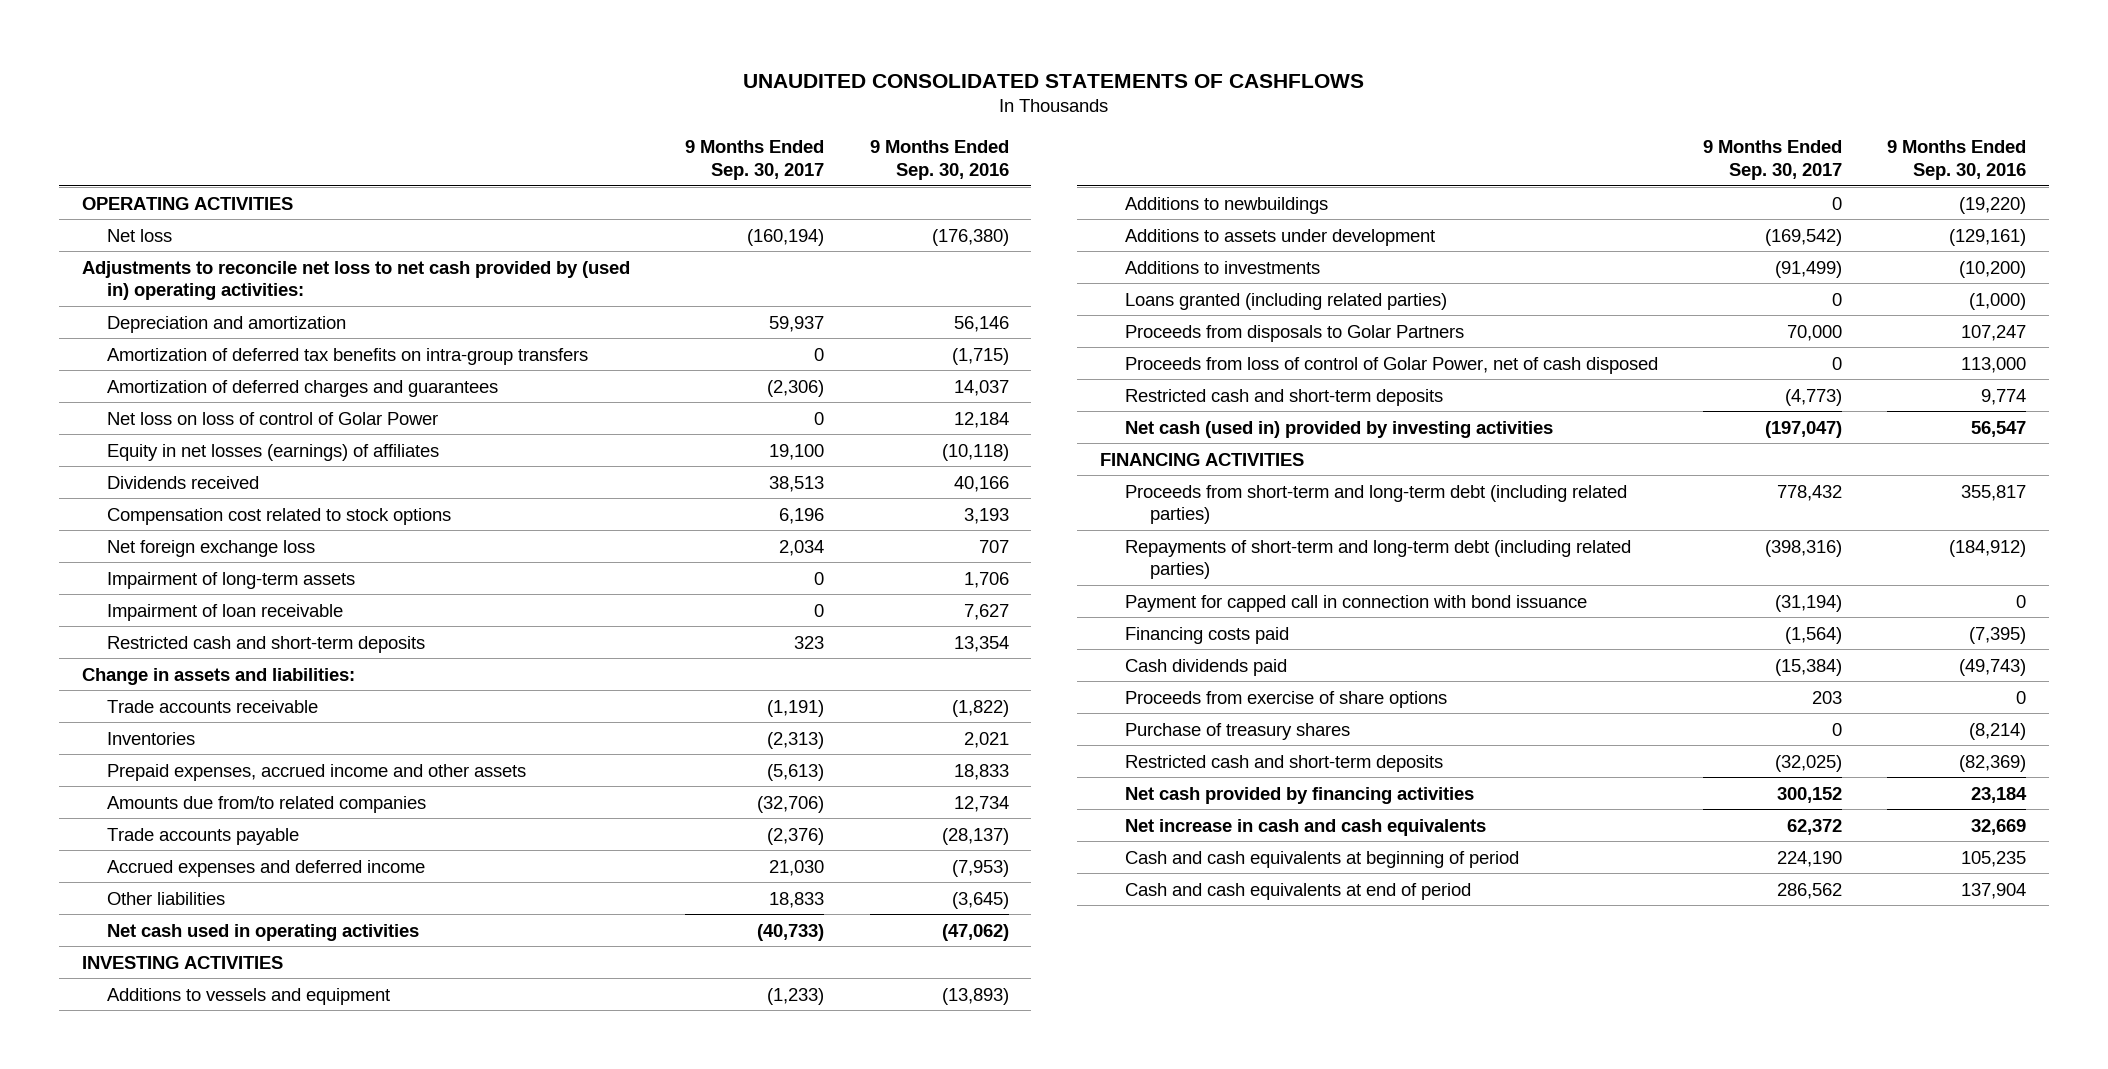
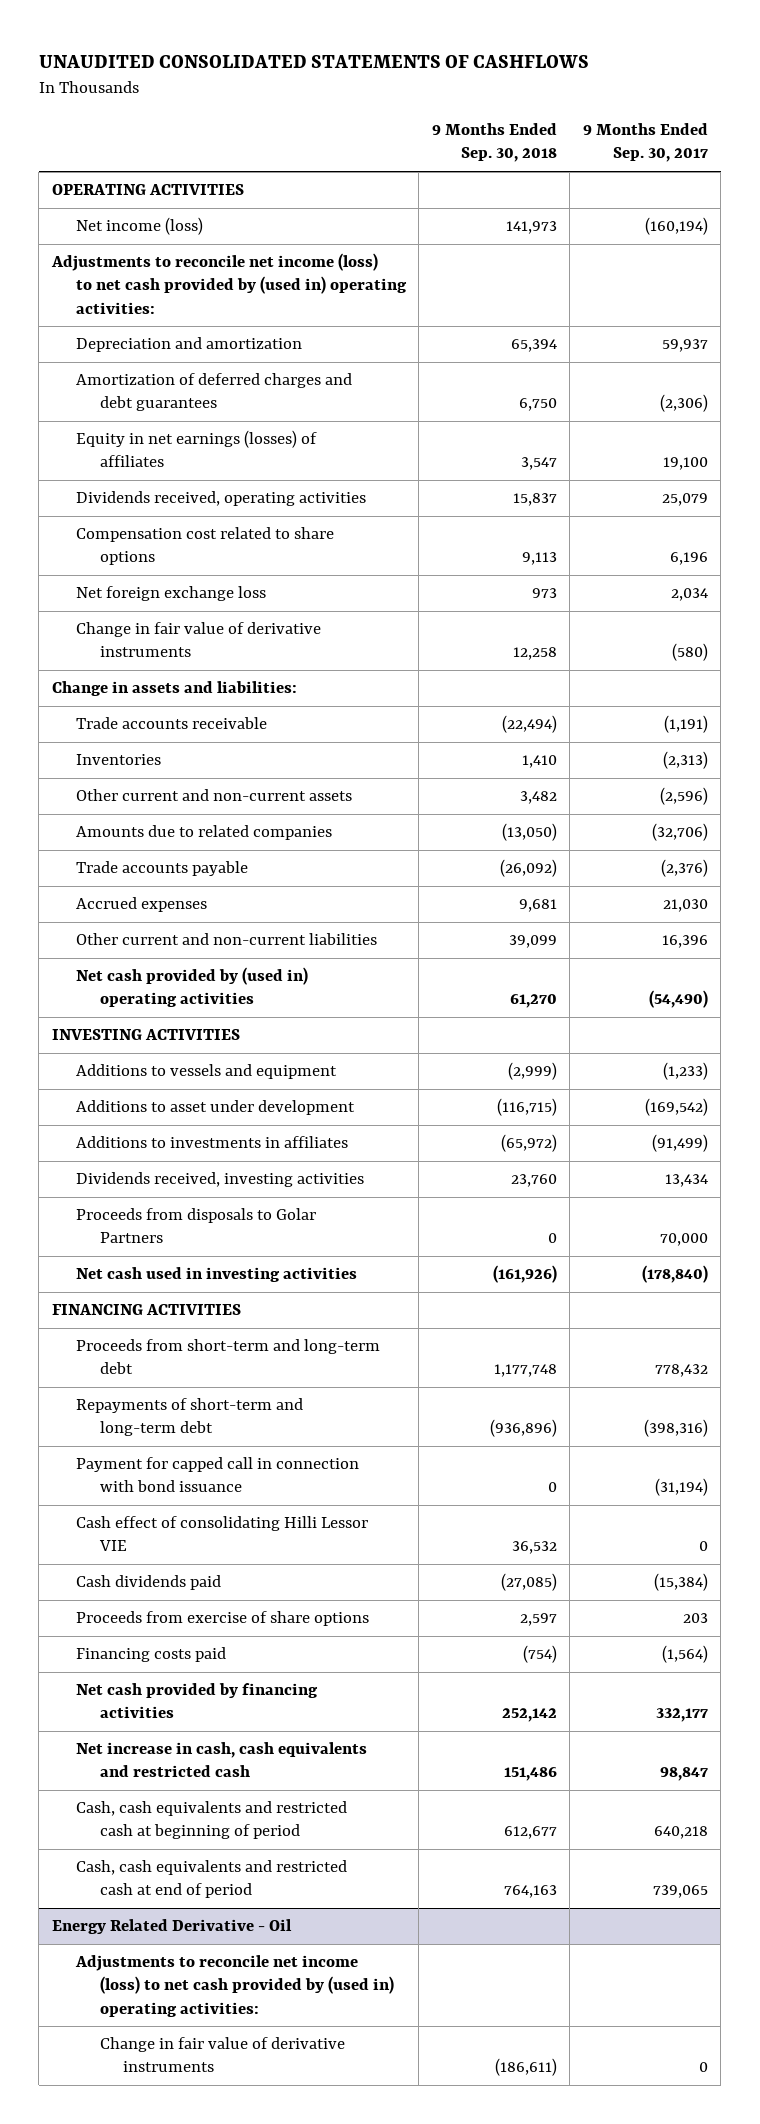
[869,140,1009,180] 9 Months Ended Sep. 30, 2016 -> none
none -> [431,123,557,163] 9 Months Ended Sep. 30, 2018
[107,228,173,242] Net loss -> [75,217,203,236] Net income (loss)
[82,260,631,300] Adjustments to reconcile net loss to net cash provided by (used in) operating activities: -> [50,253,407,314] Adjustments to reconcile net income (loss) to net cash provided by (used in) operating activities:
[107,347,589,365] Amortization of deferred tax benefits on intra-group transfers -> none
[107,411,439,425] Net loss on loss of control of Golar Power -> none
[107,379,499,397] Amortization of deferred charges and guarantees -> [75,373,352,412] Amortization of deferred charges and debt guarantees
[107,443,440,461] Equity in net losses (earnings) of affiliates -> [75,430,317,468] Equity in net earnings (losses) of affiliates
[107,475,260,489] Dividends received -> [75,491,366,507] Dividends received, operating activities
[769,475,825,492] 38,513 -> [661,493,708,507] 25,079
[107,507,452,525] Compensation cost related to stock options -> [75,527,334,566] Compensation cost related to share options
[107,571,356,589] Impairment of long-term assets -> none
[107,603,344,621] Impairment of loan receivable -> none
[107,635,426,653] Restricted cash and short-term deposits -> none
none -> [75,622,321,658] Change in fair value of derivative instruments
[107,763,527,781] Prepaid expenses, accrued income and other assets -> [75,789,352,802] Other current and non-current assets
[767,763,825,781] (5,613) -> [659,787,708,806] (2,596)
[107,795,427,813] Amounts due from/to related companies -> [75,825,332,841] Amounts due to related companies
[107,891,226,905] Other liabilities -> none
[107,859,426,877] Accrued expenses and deferred income -> [75,897,207,913] Accrued expenses
none -> [75,933,377,946] Other current and non-current liabilities
[107,923,420,941] Net cash used in operating activities -> [75,967,308,1008] Net cash provided by (used in) operating activities
[757,923,825,941] (40,733) -> [648,990,708,1009] (54,490)
[1124,228,1435,246] Additions to assets under development -> none
[1124,292,1447,310] Loans granted (including related parties) -> none
[1124,196,1328,214] Additions to newbuildings -> [75,1100,355,1116] Additions to asset under development
[1832,196,1843,210] 0 -> [644,1098,708,1117] (169,542)
[1124,260,1320,274] Additions to investments -> [75,1136,348,1149] Additions to investments in affiliates
none -> [75,1172,364,1188] Dividends received, investing activities
[1124,356,1658,374] Proceeds from loss of control of Golar Power, net of cash disposed -> none
[1124,388,1443,406] Restricted cash and short-term deposits -> none
[1124,420,1553,438] Net cash (used in) provided by investing activities -> [75,1267,357,1283] Net cash used in investing activities
[1765,420,1843,438] (197,047) -> [641,1265,708,1284] (178,840)
[1124,484,1627,524] Proceeds from short-term and long-term debt (including related parties) -> [75,1339,380,1375] Proceeds from short-term and long-term debt
[1124,539,1631,579] Repayments of short-term and long-term debt (including related parties) -> [75,1398,303,1437] Repayments of short-term and long-term debt
none -> [75,1516,368,1552] Cash effect of consolidating Hilli Lessor VIE
[1124,722,1350,740] Purchase of treasury shares -> none
[1124,754,1443,772] Restricted cash and short-term deposits -> none
[1124,626,1289,644] Financing costs paid -> [75,1647,226,1663] Financing costs paid
[1777,786,1843,803] 300,152 -> [655,1708,708,1723] 332,177
[1124,818,1486,836] Net increase in cash and cash equivalents -> [75,1742,367,1778] Net increase in cash, cash equivalents and restricted cash
[1787,818,1843,835] 62,372 -> [659,1767,708,1782] 98,847
[1124,850,1519,868] Cash and cash equivalents at beginning of period -> [75,1801,347,1840] Cash, cash equivalents and restricted cash at beginning of period
[1777,850,1843,867] 224,190 -> [653,1826,708,1840] 640,218
[1124,882,1471,900] Cash and cash equivalents at end of period -> [75,1860,347,1899] Cash, cash equivalents and restricted cash at end of period
[1777,882,1843,899] 286,562 -> [652,1885,708,1899] 739,065
none -> [51,1919,292,1935] Energy Related Derivative - Oil
none -> [74,1955,394,2017] Adjustments to reconcile net income (loss) to net cash provided by (used in) operating activities:
none -> [99,2037,345,2073] Change in fair value of derivative instruments

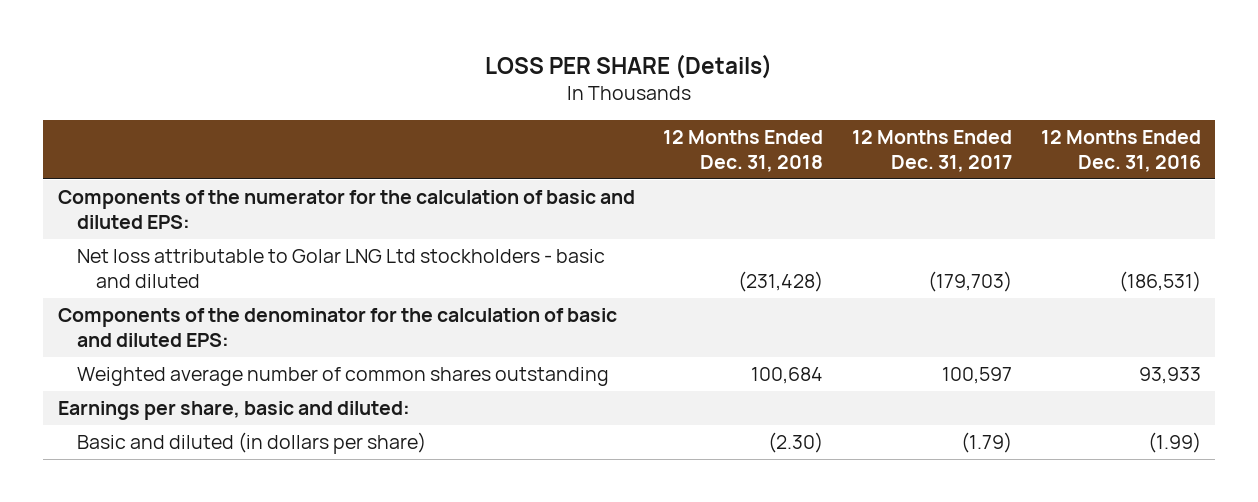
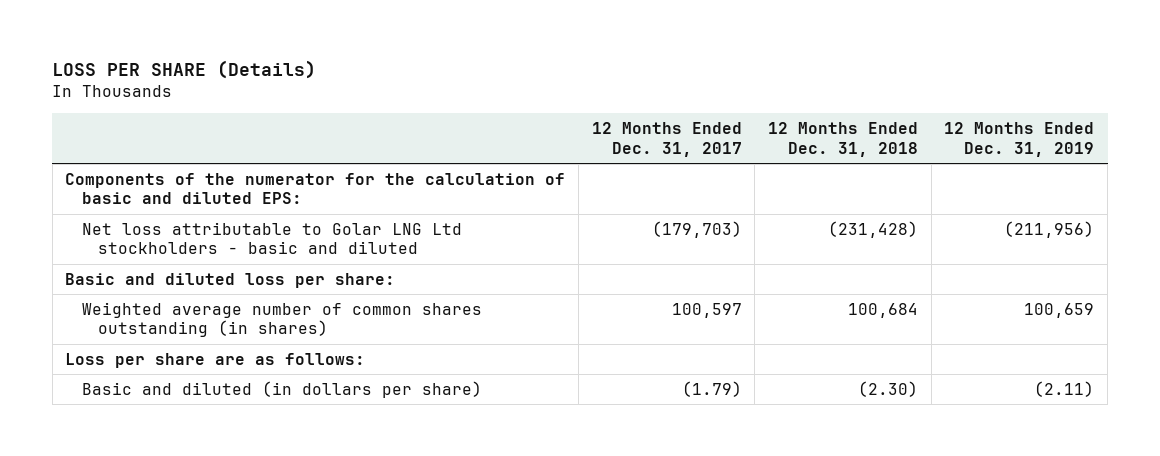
[1040,129,1201,172] 12 Months Ended Dec. 31, 2016 -> none
none -> [944,121,1095,157] 12 Months Ended Dec. 31, 2019
[57,308,617,348] Components of the denominator for the calculation of basic and diluted EPS: -> [65,272,396,288] Basic and diluted loss per share:
[77,367,610,387] Weighted average number of common shares outstanding -> [81,301,482,338] Weighted average number of common shares outstanding (in shares)
[57,401,410,421] Earnings per share, basic and diluted: -> [65,352,366,368] Loss per share are as follows:

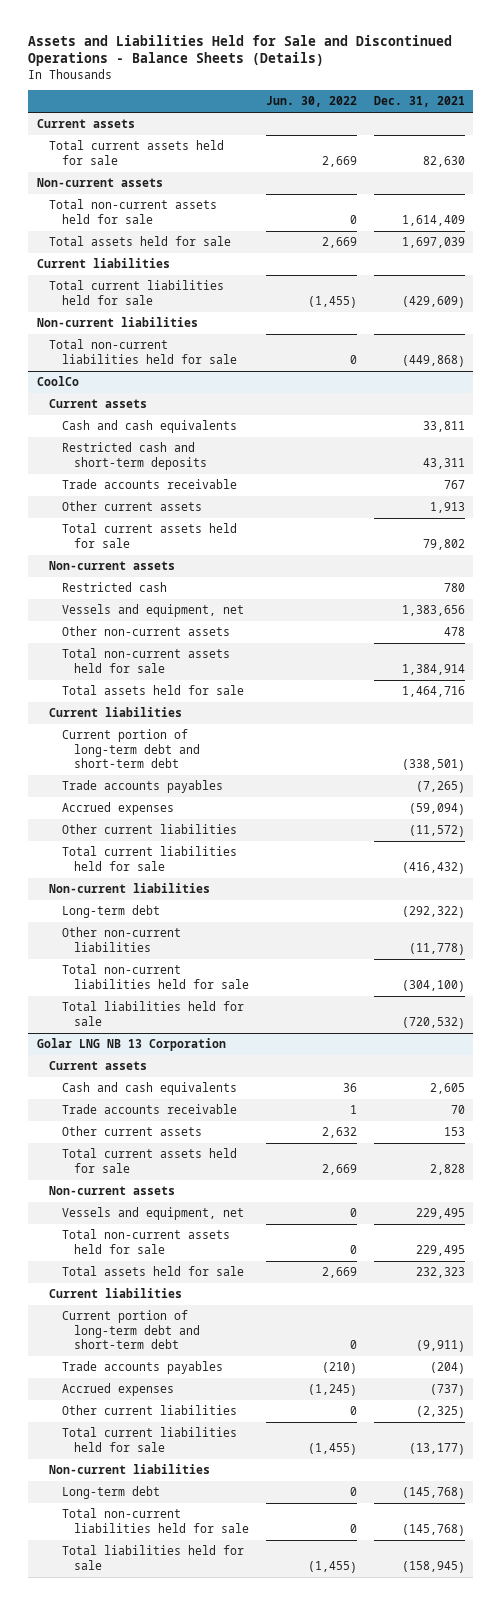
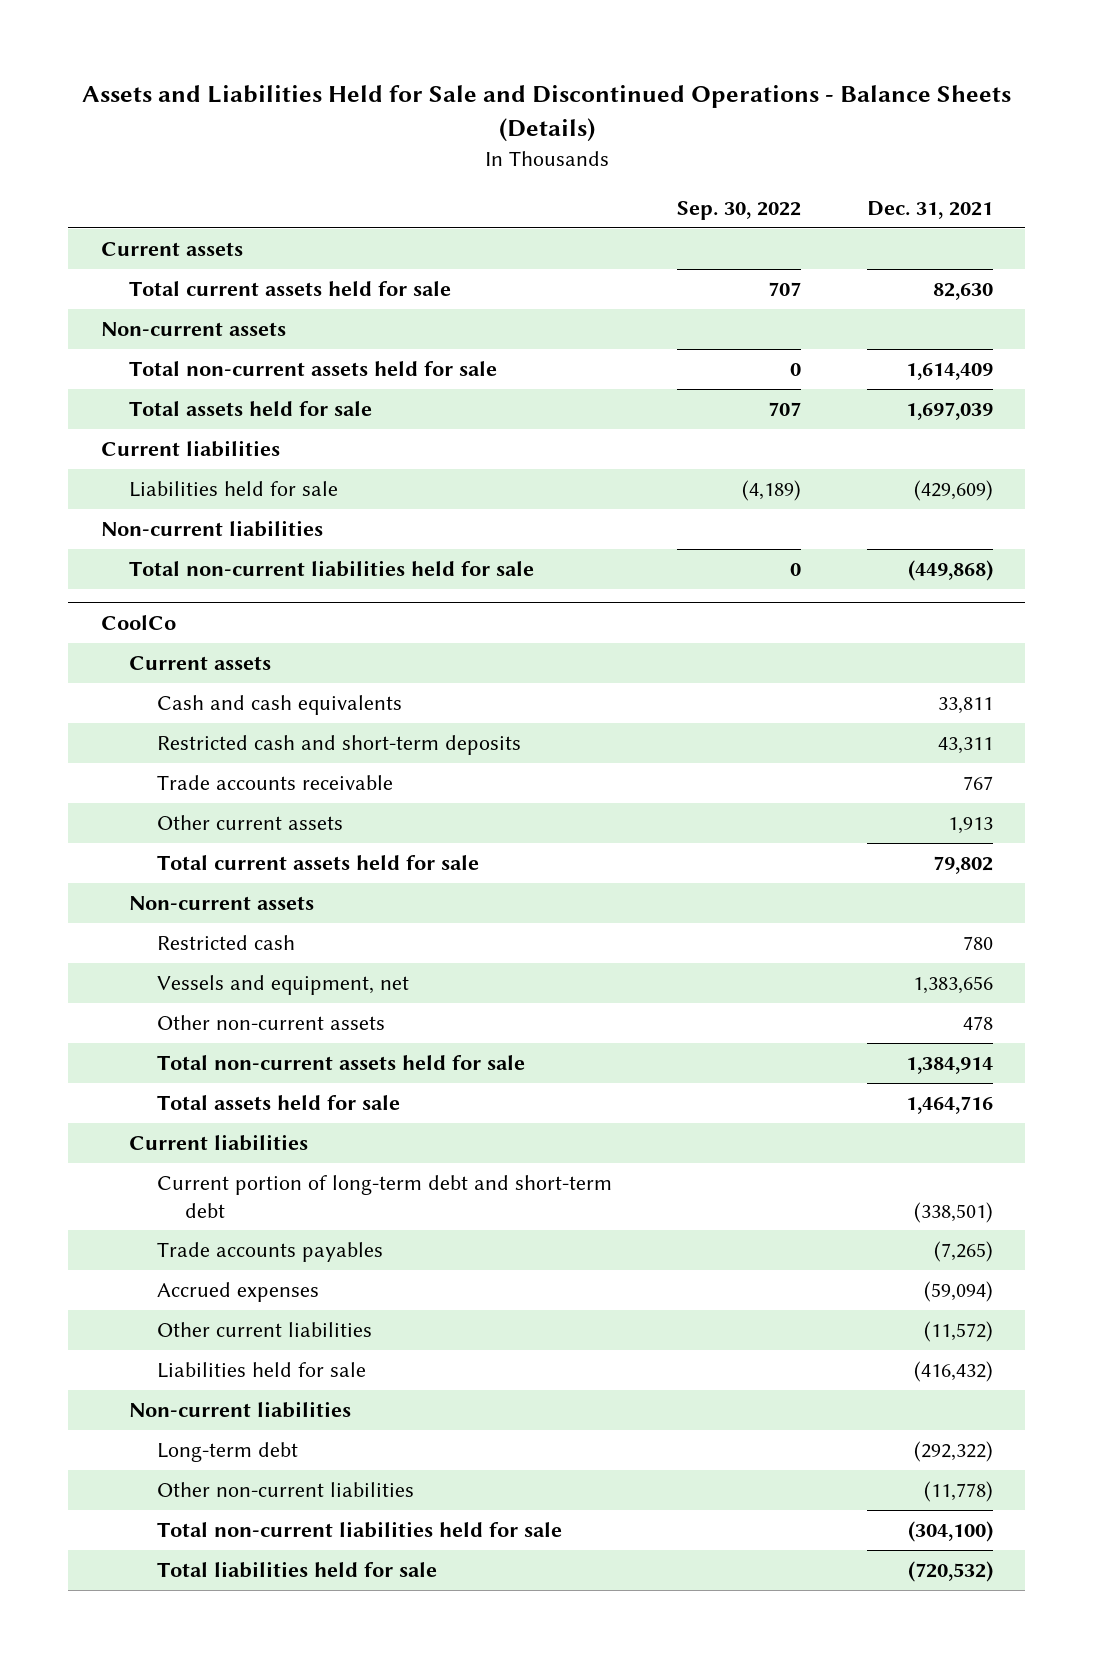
[266,96,358,108] Jun. 30, 2022 -> none
none -> [677,200,802,220] Sep. 30, 2022
[49,280,225,305] Total current liabilities held for sale -> [129,481,339,498] Liabilities held for sale
[61,846,237,871] Total current liabilities held for sale -> [157,1362,367,1379] Liabilities held for sale
[36,1038,226,1052] Golar LNG NB 13 Corporation -> none
[49,1061,148,1071] Current assets -> none
[61,1082,237,1096] Cash and cash equivalents -> none
[61,1104,237,1115] Trade accounts receivable -> none
[61,1126,202,1137] Other current assets -> none
[61,1148,237,1173] Total current assets held for sale -> none
[49,1186,176,1196] Non-current assets -> none
[61,1207,244,1221] Vessels and equipment, net -> none
[61,1229,230,1254] Total non-current assets held for sale -> none
[61,1266,244,1277] Total assets held for sale -> none
[49,1288,183,1299] Current liabilities -> none
[61,1310,201,1350] Current portion of long-term debt and short-term debt -> none
[61,1361,223,1375] Trade accounts payables -> none
[61,1383,174,1397] Accrued expenses -> none
[61,1405,237,1416] Other current liabilities -> none
[61,1427,237,1452] Total current liabilities held for sale -> none
[49,1464,211,1475] Non-current liabilities -> none
[61,1486,160,1500] Long-term debt -> none
[61,1508,250,1533] Total non-current liabilities held for sale -> none
[61,1545,244,1570] Total liabilities held for sale -> none

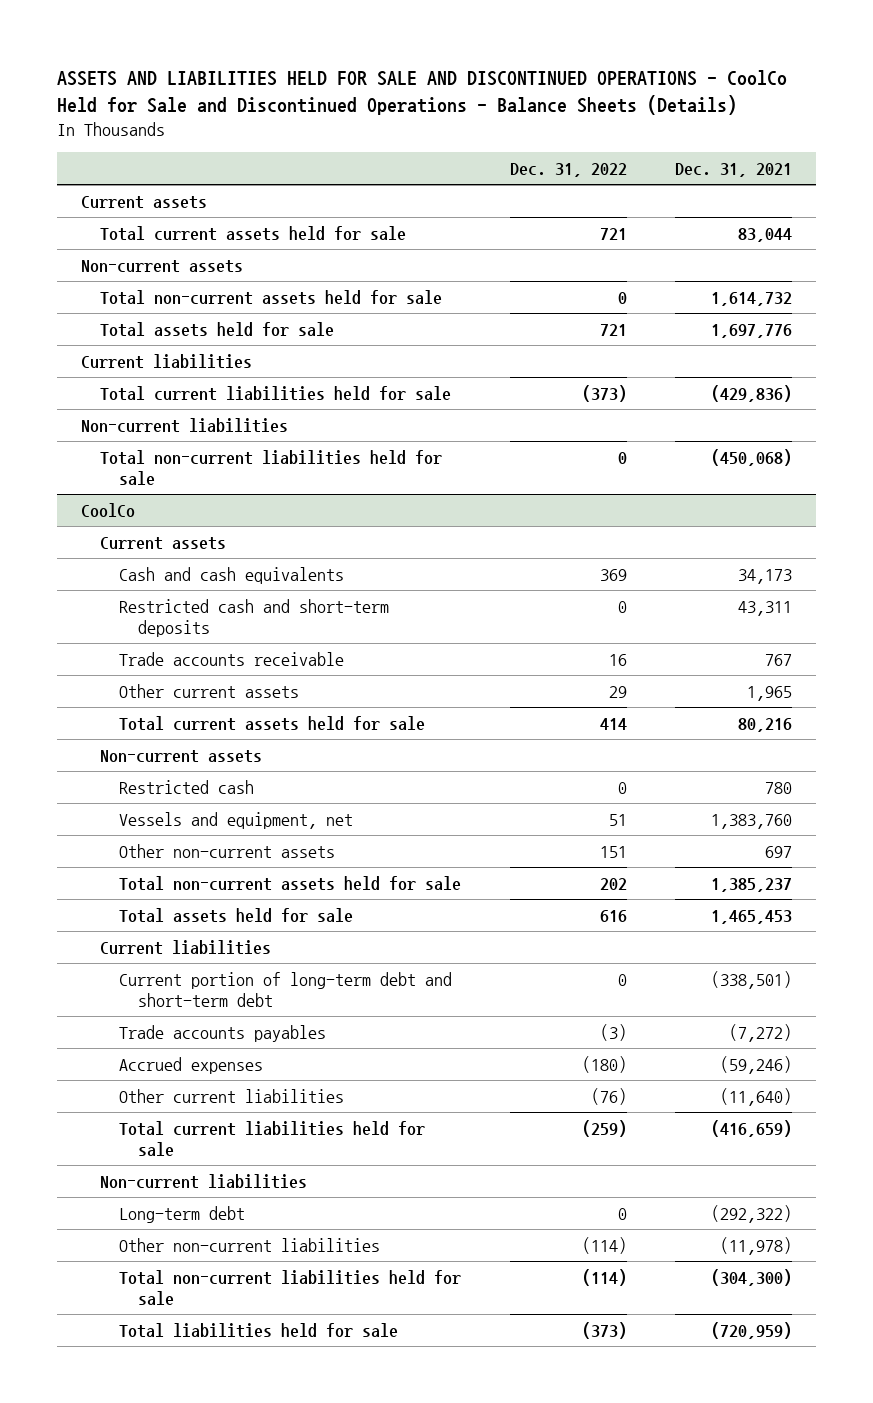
[81,85,1011,143] Assets and Liabilities Held for Sale and Discontinued Operations - Balance Sheets (Details) -> [56,69,787,116] ASSETS AND LIABILITIES HELD FOR SALE AND DISCONTINUED OPERATIONS - CoolCo Held for Sale and Discontinued Operations - Balance Sheets (Details)
[677,200,802,220] Sep. 30, 2022 -> none
none -> [509,162,627,177] Dec. 31, 2022
[932,283,993,301] 82,630 -> [738,227,793,242] 83,044
[905,363,993,381] 1,614,409 -> [711,291,793,306] 1,614,732
[905,402,993,421] 1,697,039 -> [711,323,793,338] 1,697,776
[129,481,339,498] Liabilities held for sale -> [100,385,452,401] Total current liabilities held for sale
[913,480,993,502] (429,609) -> [711,384,793,402] (429,836)
[907,560,993,582] (449,868) -> [711,448,793,466] (450,068)
[937,697,993,715] 33,811 -> [738,568,793,584] 34,173
[947,817,993,835] 1,913 -> [747,685,793,701] 1,965
[932,856,993,875] 79,802 -> [738,717,793,732] 80,216
[912,976,993,995] 1,383,656 -> [711,813,793,829] 1,383,760
[962,1016,993,1031] 478 -> [765,845,793,858] 697
[905,1057,993,1075] 1,384,914 -> [711,877,793,892] 1,385,237
[905,1096,993,1115] 1,464,716 -> [711,909,793,924] 1,465,453
[933,1241,993,1263] (7,265) -> [729,1023,793,1042] (7,272)
[923,1281,993,1303] (59,094) -> [720,1055,793,1074] (59,246)
[923,1321,993,1343] (11,572) -> [720,1087,793,1106] (11,640)
[157,1362,367,1379] Liabilities held for sale -> [119,1120,426,1156] Total current liabilities held for sale
[913,1361,993,1383] (416,432) -> [711,1119,793,1137] (416,659)
[923,1481,993,1503] (11,778) -> [720,1236,793,1255] (11,978)
[907,1521,993,1543] (304,100) -> [711,1268,793,1286] (304,300)
[907,1561,993,1583] (720,532) -> [711,1321,793,1339] (720,959)

